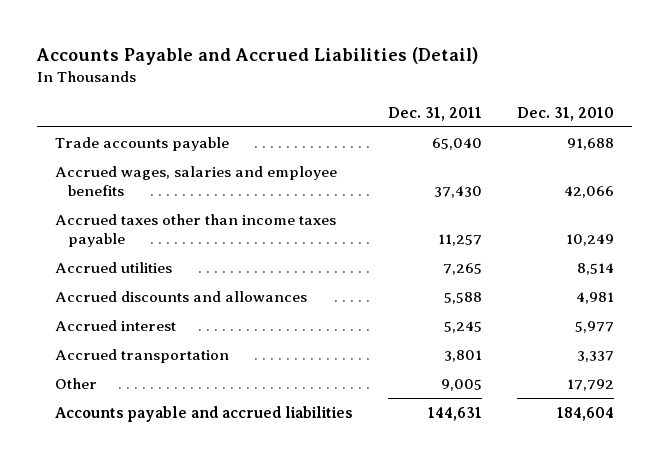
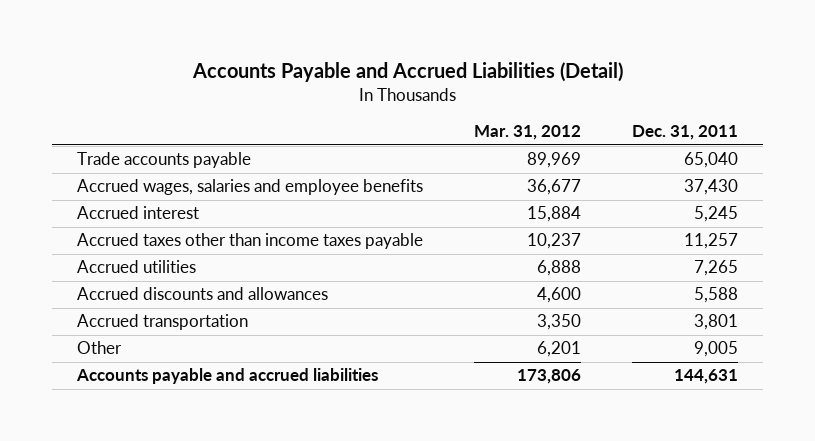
[517,106,615,121] Dec. 31, 2010 -> none
none -> [474,125,582,141] Mar. 31, 2012
[54,319,176,331] Accrued interest -> [77,206,200,220] Accrued interest

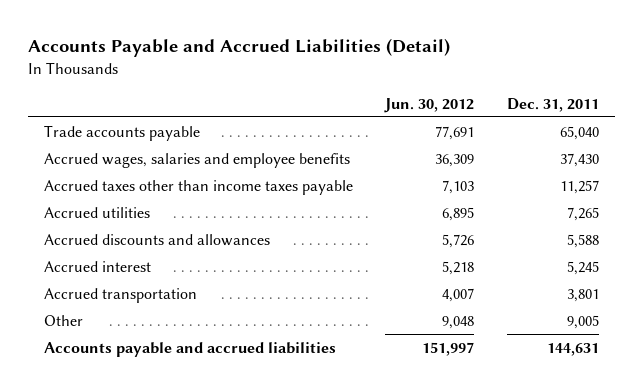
[474,125,582,141] Mar. 31, 2012 -> none
none -> [384,97,475,113] Jun. 30, 2012
[77,206,200,220] Accrued interest -> [43,260,151,272] Accrued interest

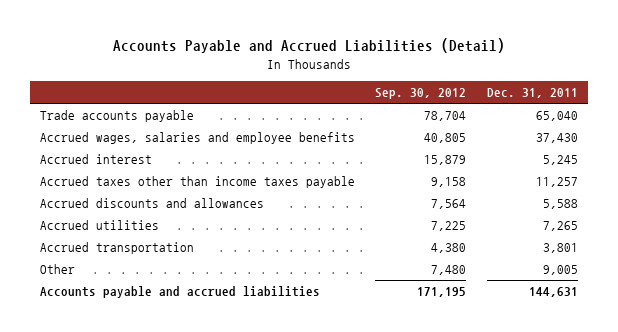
[384,97,475,113] Jun. 30, 2012 -> none
none -> [375,88,467,100] Sep. 30, 2012
[43,260,151,272] Accrued interest -> [40,154,153,165] Accrued interest
[43,206,150,218] Accrued utilities -> [40,220,160,231] Accrued utilities

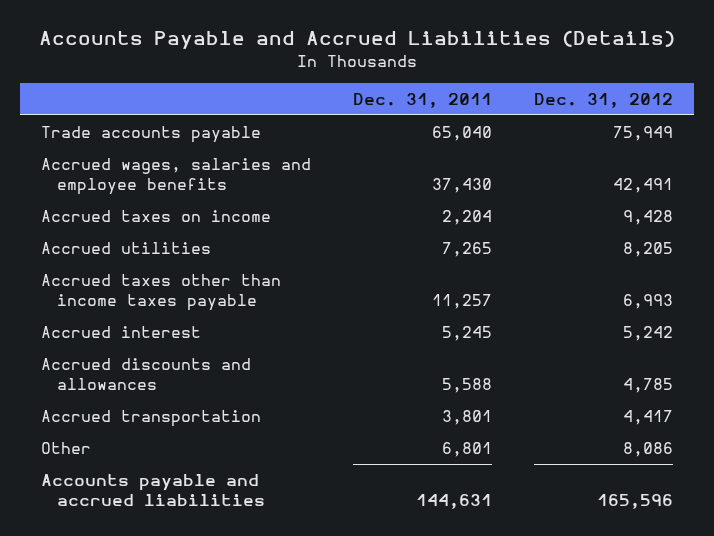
[112,38,505,54] Accounts Payable and Accrued Liabilities (Detail) -> [38,29,675,49] Accounts Payable and Accrued Liabilities (Details)
[375,88,467,100] Sep. 30, 2012 -> none
none -> [533,92,673,108] Dec. 31, 2012
none -> [40,210,271,223] Accrued taxes on income
[40,220,160,231] Accrued utilities -> [40,242,211,255] Accrued utilities
[40,154,153,165] Accrued interest -> [40,326,201,339] Accrued interest
[542,265,578,276] 9,005 -> [441,442,492,458] 6,801

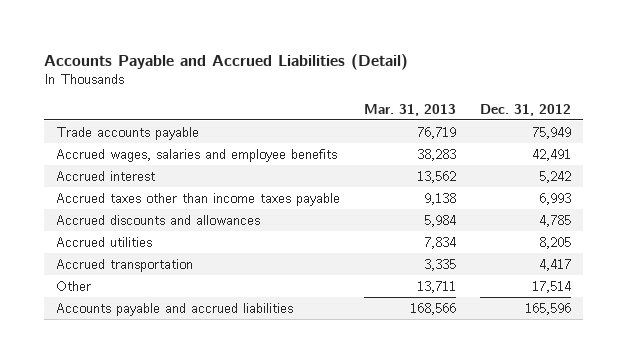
[38,29,675,49] Accounts Payable and Accrued Liabilities (Details) -> [44,53,409,70] Accounts Payable and Accrued Liabilities (Detail)
[352,92,492,108] Dec. 31, 2011 -> none
none -> [364,103,457,116] Mar. 31, 2013
[40,210,271,223] Accrued taxes on income -> none
[40,274,281,312] Accrued taxes other than income taxes payable -> [56,192,341,206] Accrued taxes other than income taxes payable
[40,242,211,255] Accrued utilities -> [56,236,153,247] Accrued utilities
[622,442,673,458] 8,086 -> [531,280,571,293] 17,514

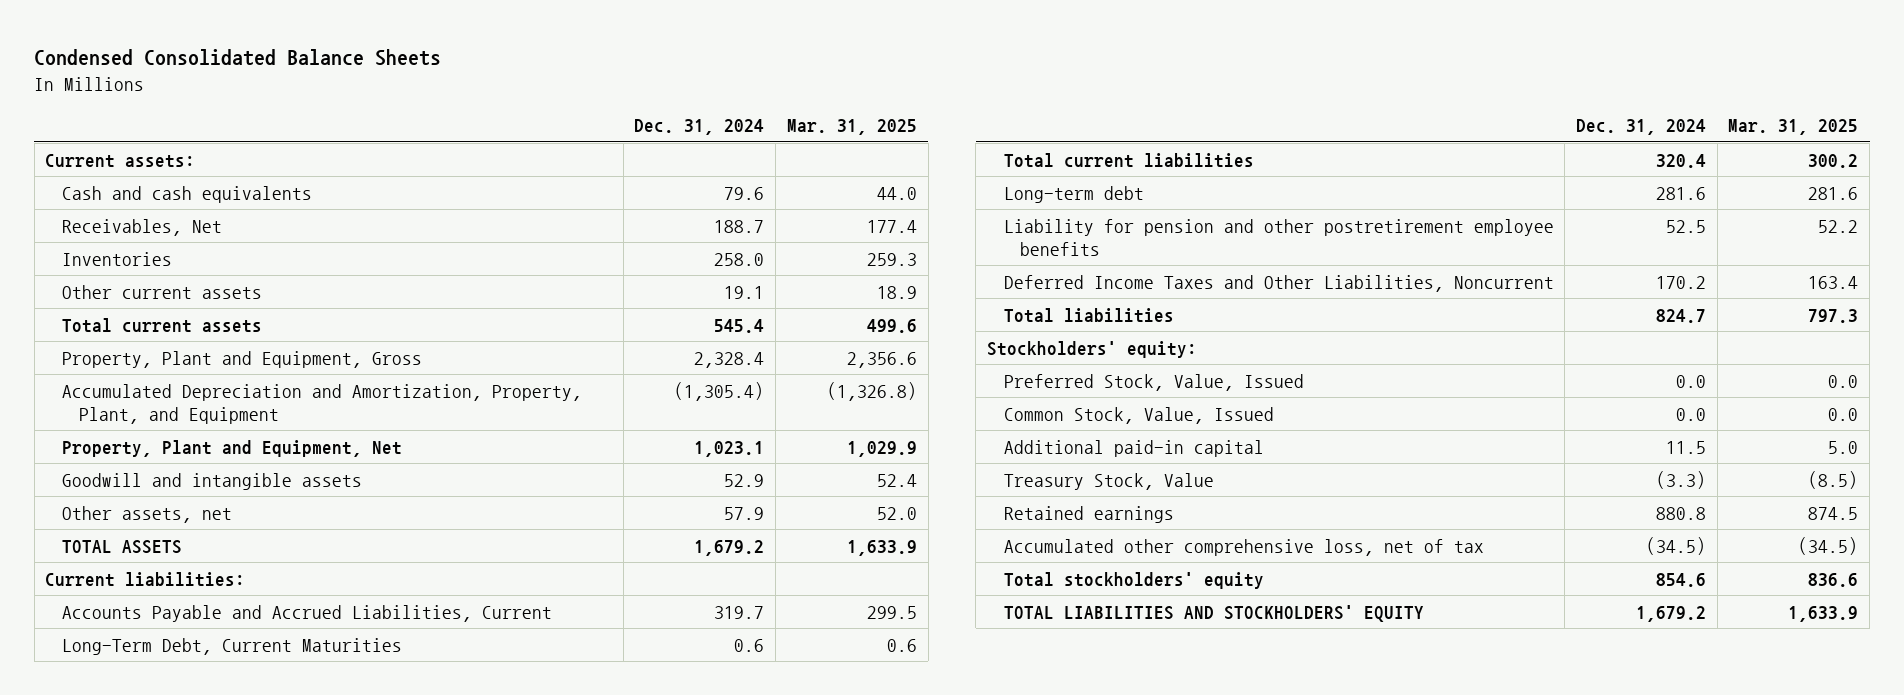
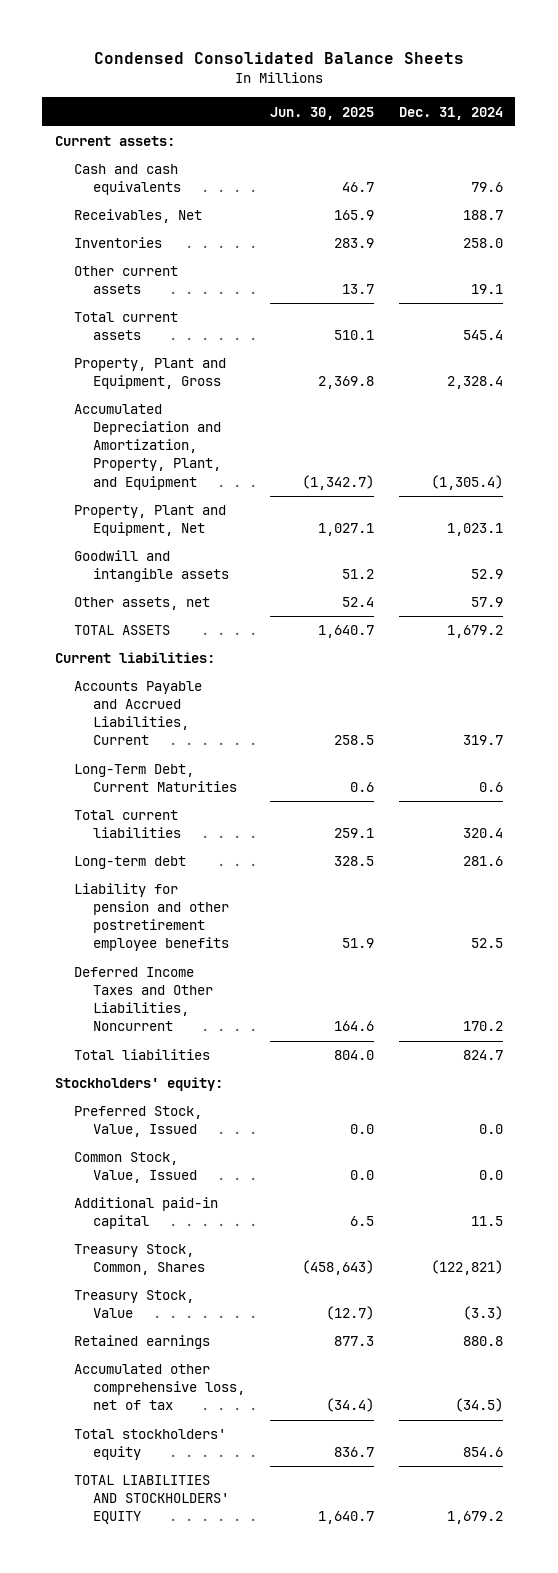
[786,119,917,136] Mar. 31, 2025 -> none
none -> [269,106,374,120] Jun. 30, 2025
none -> [73,1244,205,1276] Treasury Stock, Common, Shares

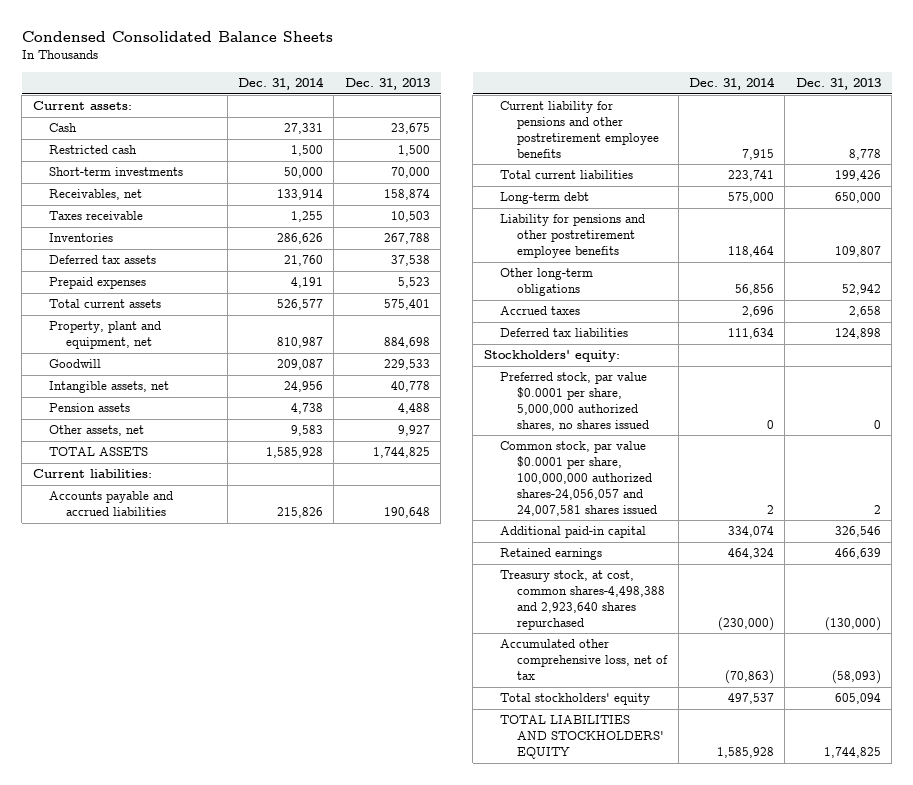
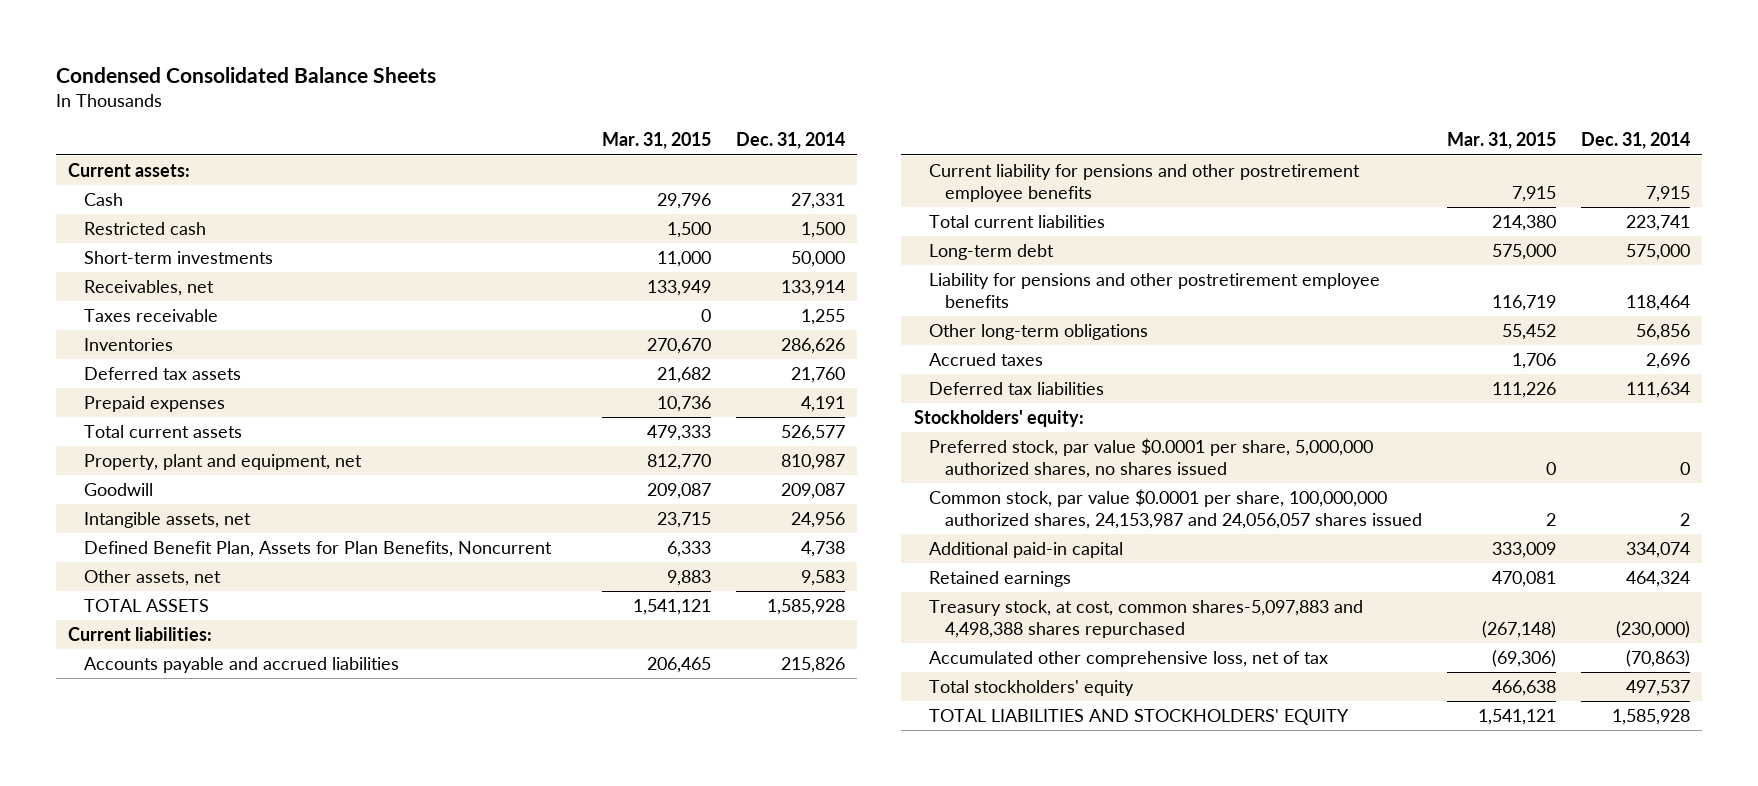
[344,78,430,91] Dec. 31, 2013 -> none
none -> [601,132,711,150] Mar. 31, 2015
[49,403,131,413] Pension assets -> [83,541,552,558] Defined Benefit Plan, Assets for Plan Benefits, Noncurrent
[500,441,658,516] Common stock, par value $0.0001 per share, 100,000,000 authorized shares-24,056,057 and 24,007,581 shares issued -> [929,489,1422,529] Common stock, par value $0.0001 per share, 100,000,000 authorized shares, 24,153,987 and 24,056,057 shares issued
[500,570,666,630] Treasury stock, at cost, common shares-4,498,388 and 2,923,640 shares repurchased -> [929,600,1364,638] Treasury stock, at cost, common shares-5,097,883 and 4,498,388 shares repurchased

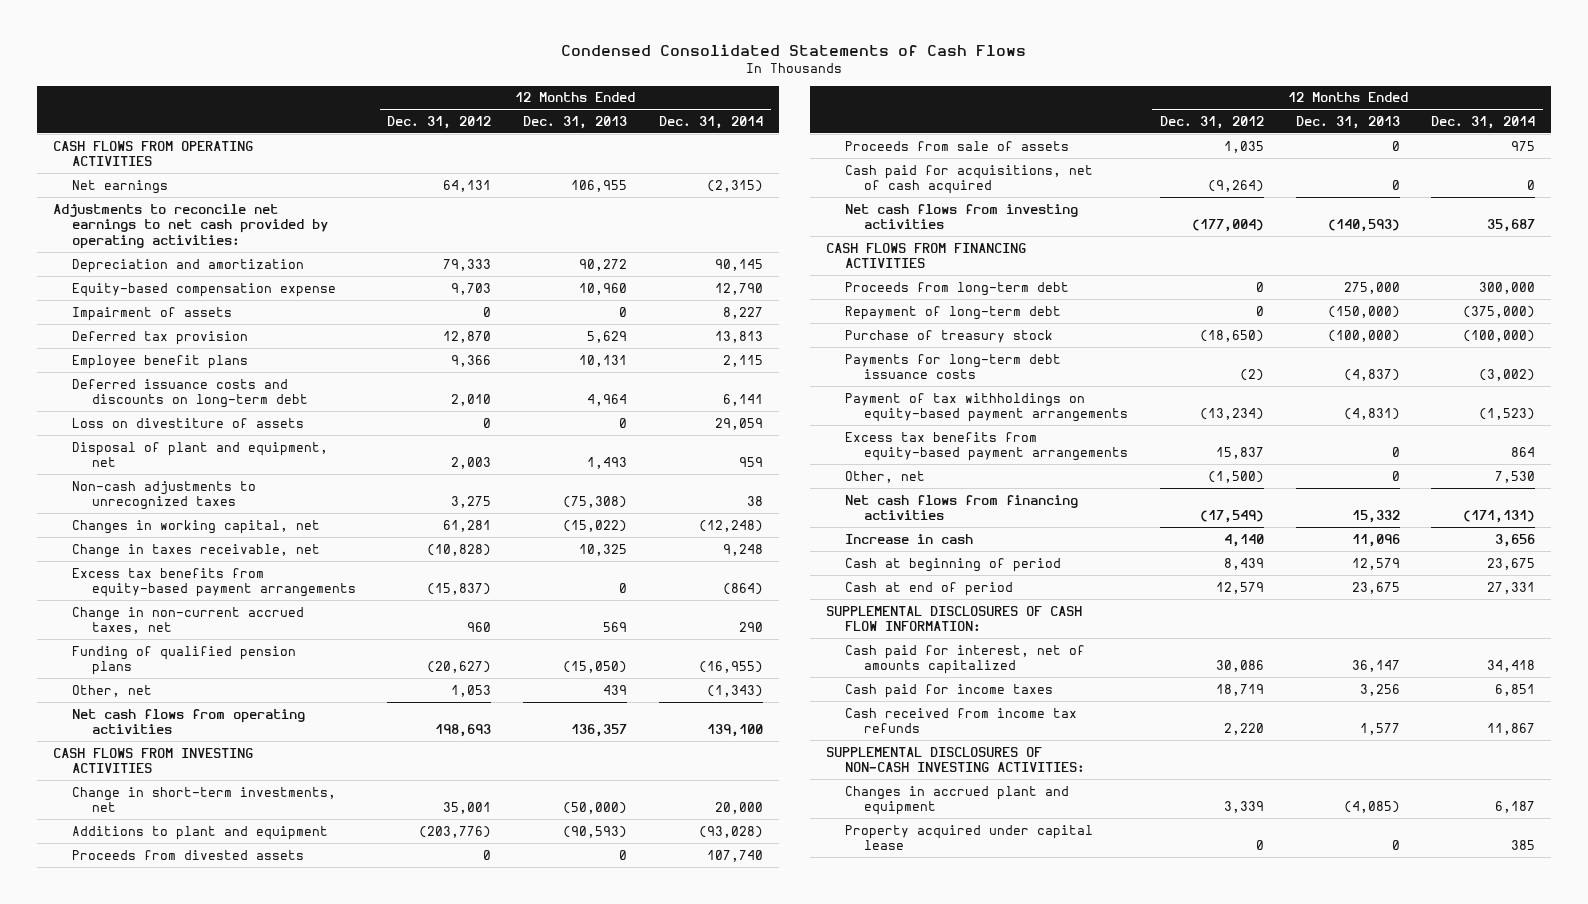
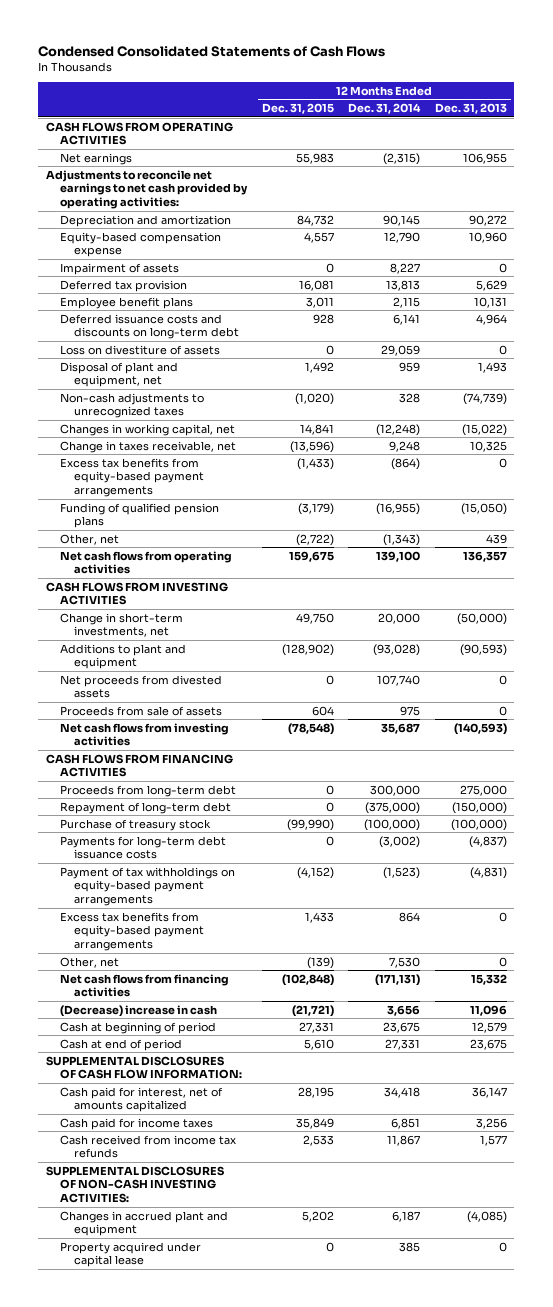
[387,115,492,129] Dec. 31, 2012 -> none
none -> [261,103,334,115] Dec. 31, 2015
[563,496,628,509] (75,308) -> [462,392,507,405] (74,739)
[746,496,763,507] 38 -> [399,392,421,403] 328
[72,606,305,635] Change in non-current accrued taxes, net -> none
[72,849,305,860] Proceeds from divested assets -> [59,674,222,699] Net proceeds from divested assets
[844,164,1093,195] Cash paid for acquisitions, net of cash acquired -> none
[844,533,973,544] Increase in cash -> [59,1004,217,1017] (Decrease) increase in cash

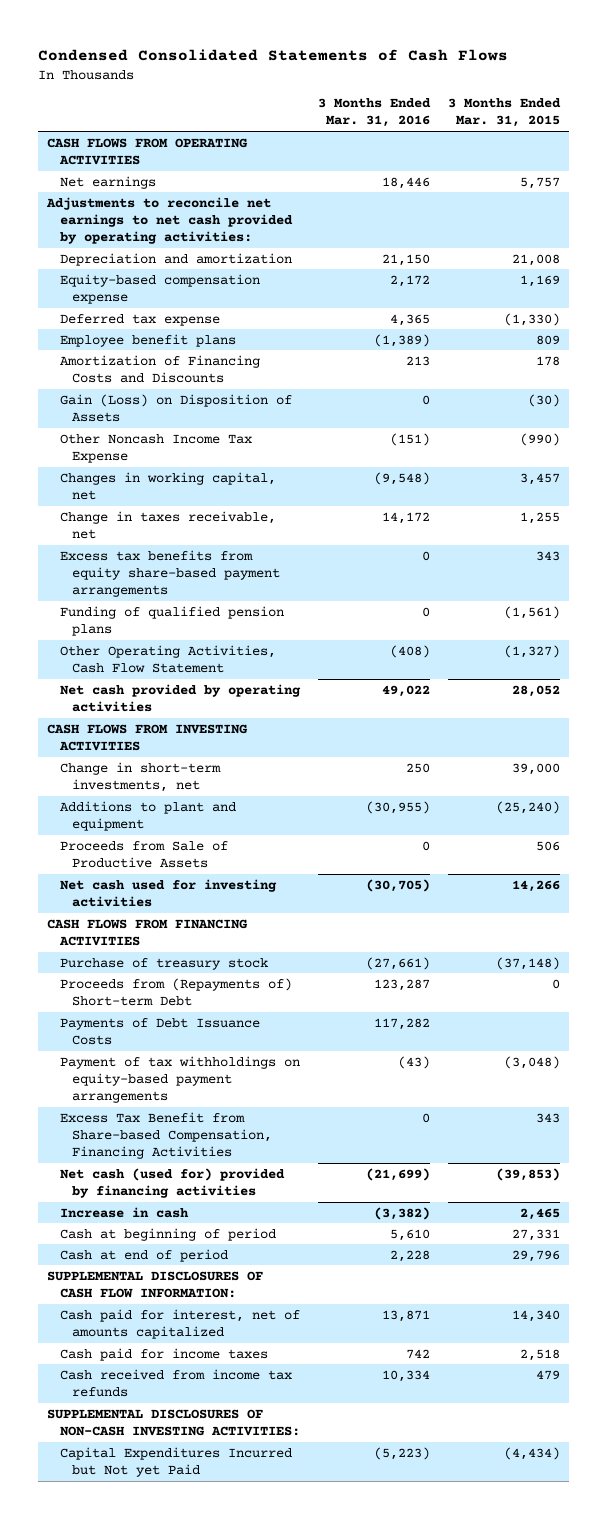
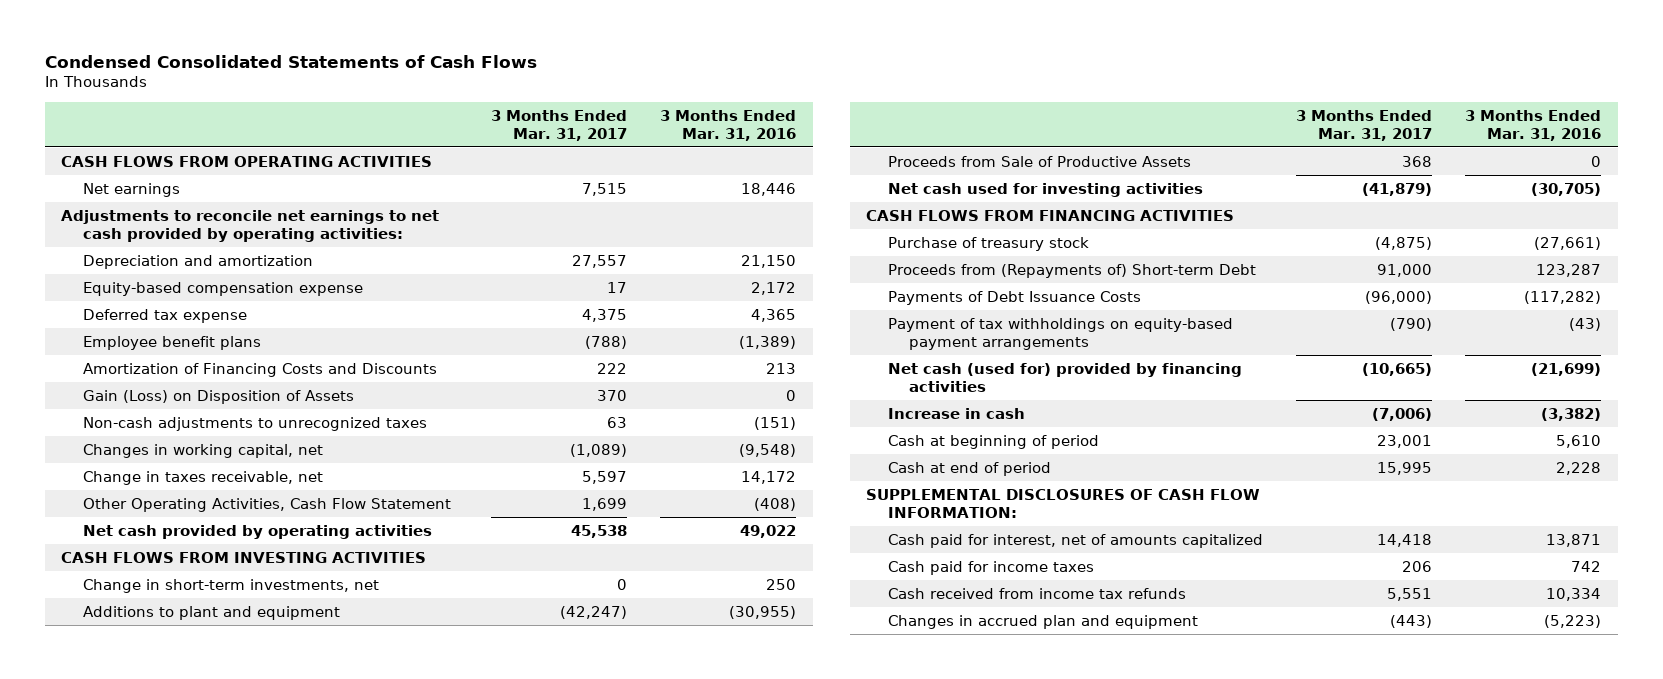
[448,98,562,128] 3 Months Ended Mar. 31, 2015 -> none
none -> [491,109,628,141] 3 Months Ended Mar. 31, 2017
[59,433,252,463] Other Noncash Income Tax Expense -> [82,416,427,431] Non-cash adjustments to unrecognized taxes
[59,549,281,598] Excess tax benefits from equity share-based payment arrangements -> none
[59,605,284,636] Funding of qualified pension plans -> none
[373,1017,430,1030] 117,282 -> [1524,290,1602,304] (117,282)
[59,1111,273,1160] Excess Tax Benefit from Share-based Compensation, Financing Activities -> none
[47,1408,300,1436] SUPPLEMENTAL DISCLOSURES OF NON-CASH INVESTING ACTIVITIES: -> none
[59,1446,292,1477] Capital Expenditures Incurred but Not yet Paid -> [887,614,1198,629] Changes in accrued plan and equipment

